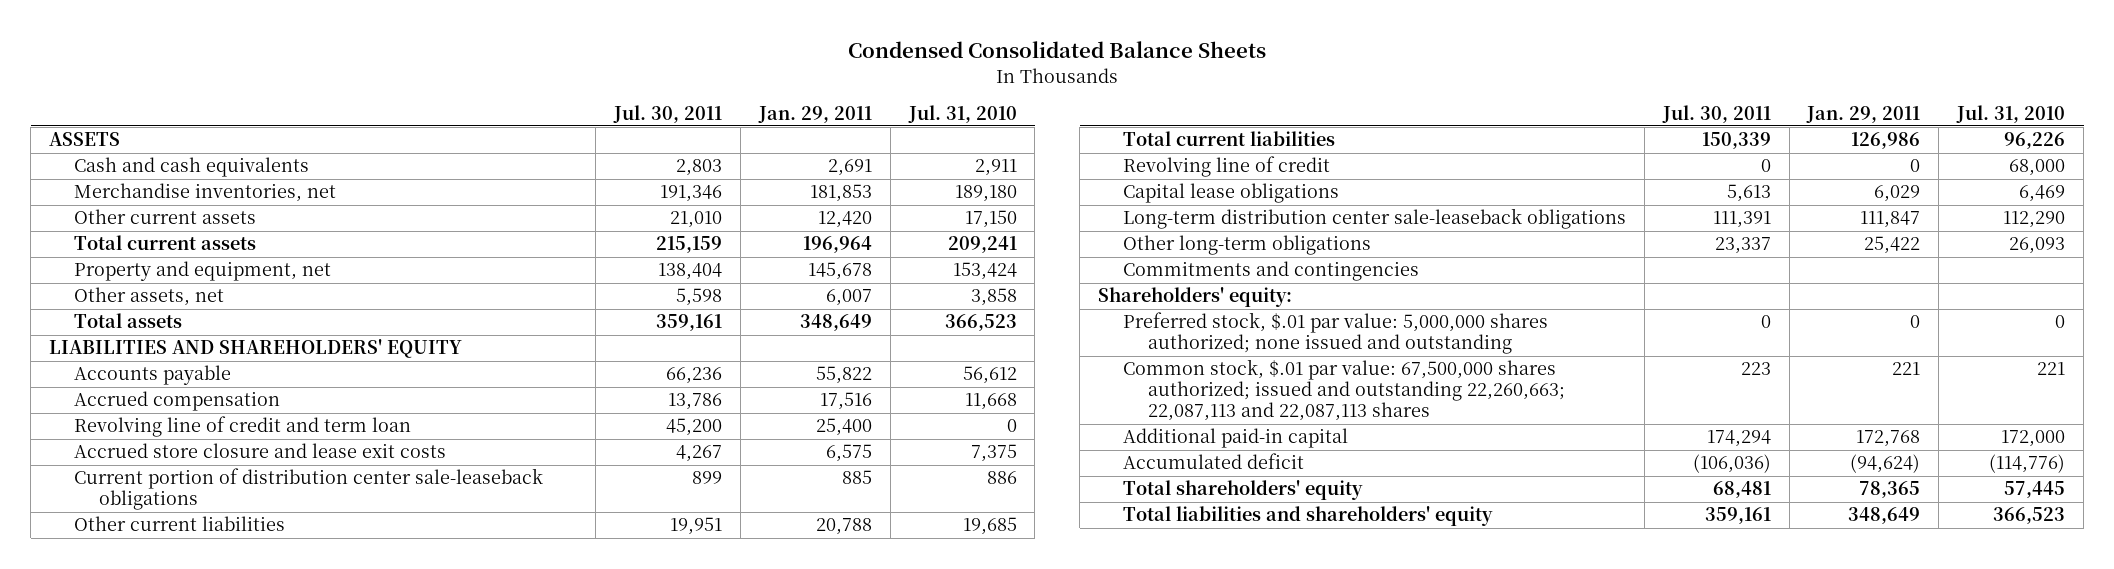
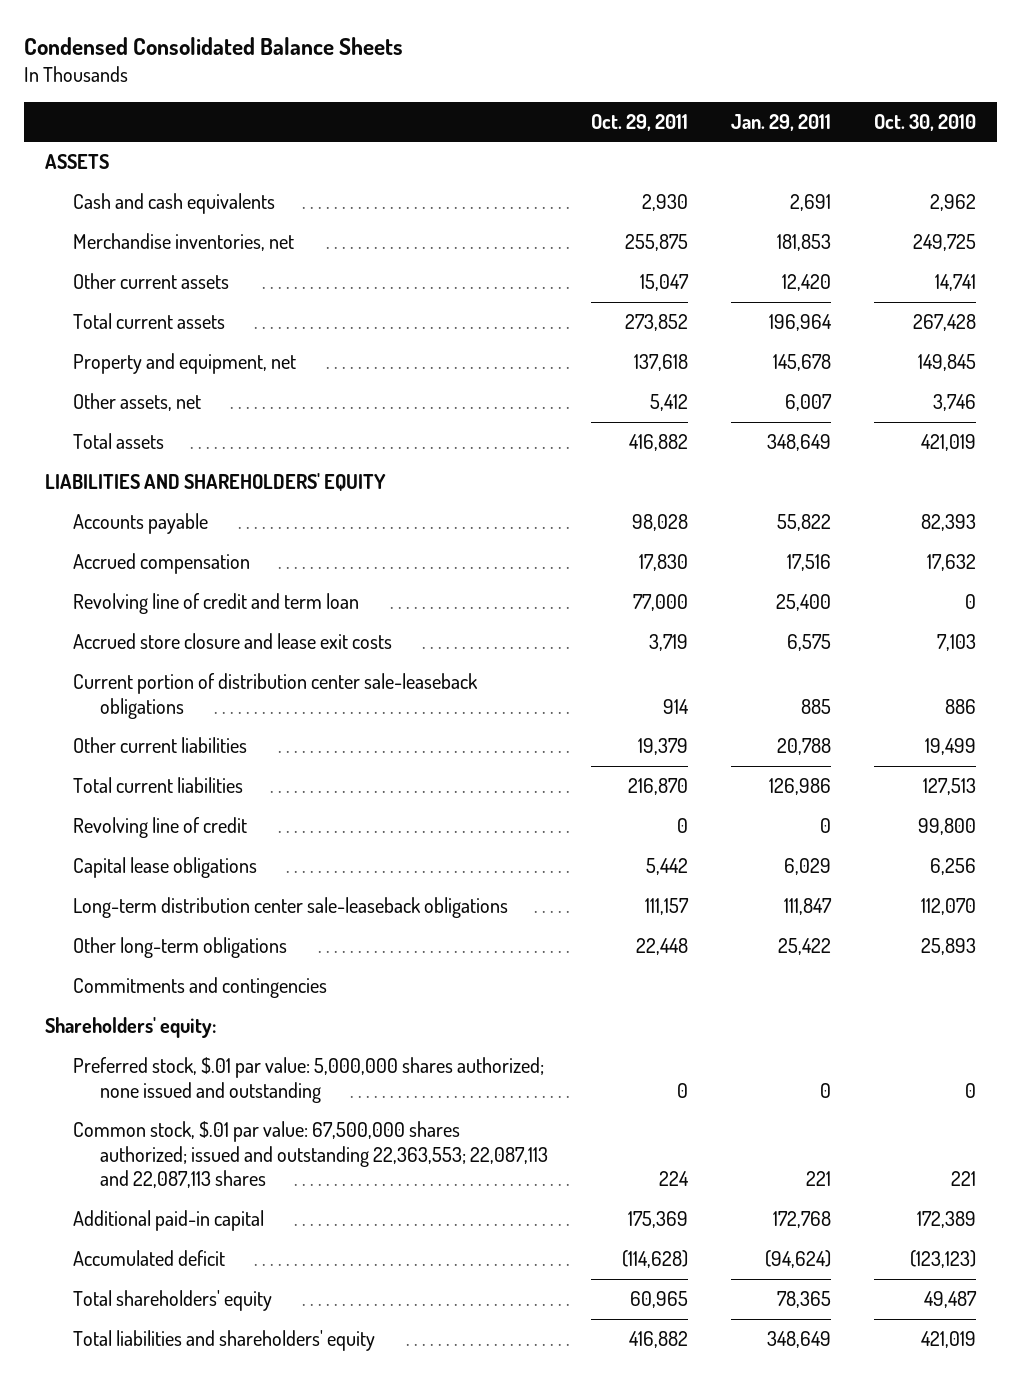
[612,104,722,123] Jul. 30, 2011 -> none
[907,104,1017,123] Jul. 31, 2010 -> none
none -> [591,113,689,131] Oct. 29, 2011
none -> [873,113,976,131] Oct. 30, 2010
[1122,359,1565,422] Common stock, $.01 par value: 67,500,000 shares authorized; issued and outstanding 22,260,663; 22,087,113 and 22,087,113 shares -> [72,1121,549,1188] Common stock, $.01 par value: 67,500,000 shares authorized; issued and outstanding 22,363,553; 22,087,113 and 22,087,113 shares

